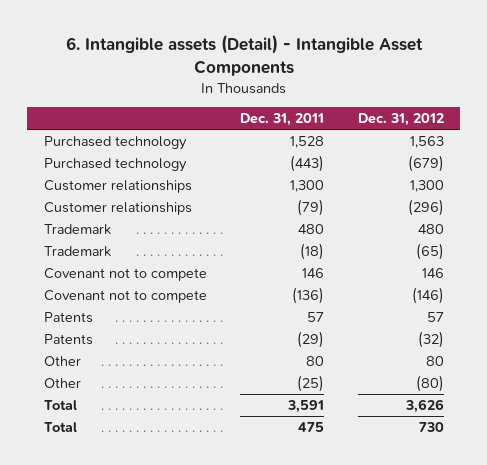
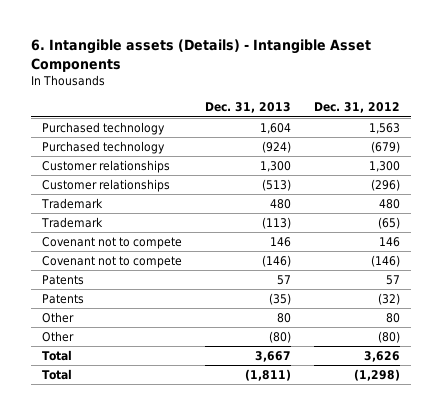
[65,33,423,76] 6. Intangible assets (Detail) - Intangible Asset Components -> [30,38,371,72] 6. Intangible assets (Details) - Intangible Asset Components
[240,113,325,127] Dec. 31, 2011 -> none
none -> [204,102,291,114] Dec. 31, 2013
[418,421,444,432] 730 -> [353,369,400,382] (1,298)

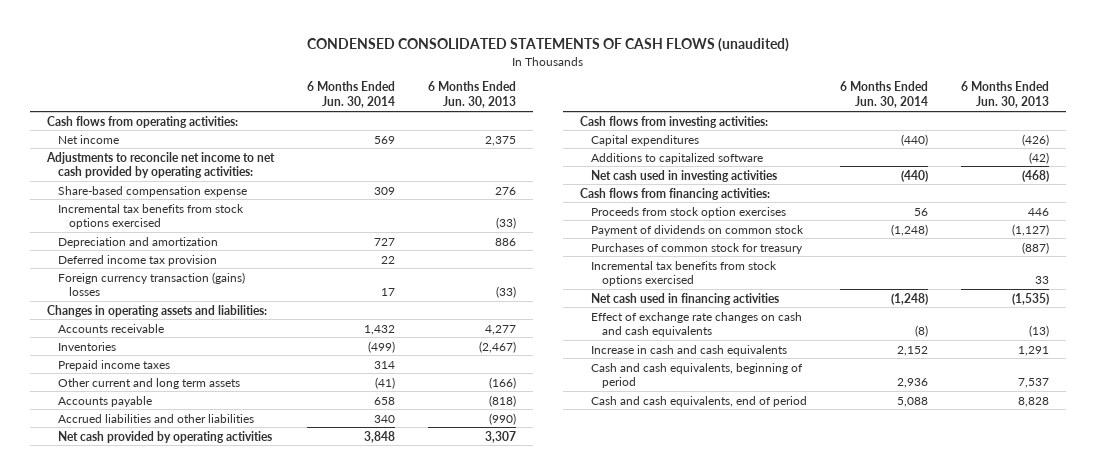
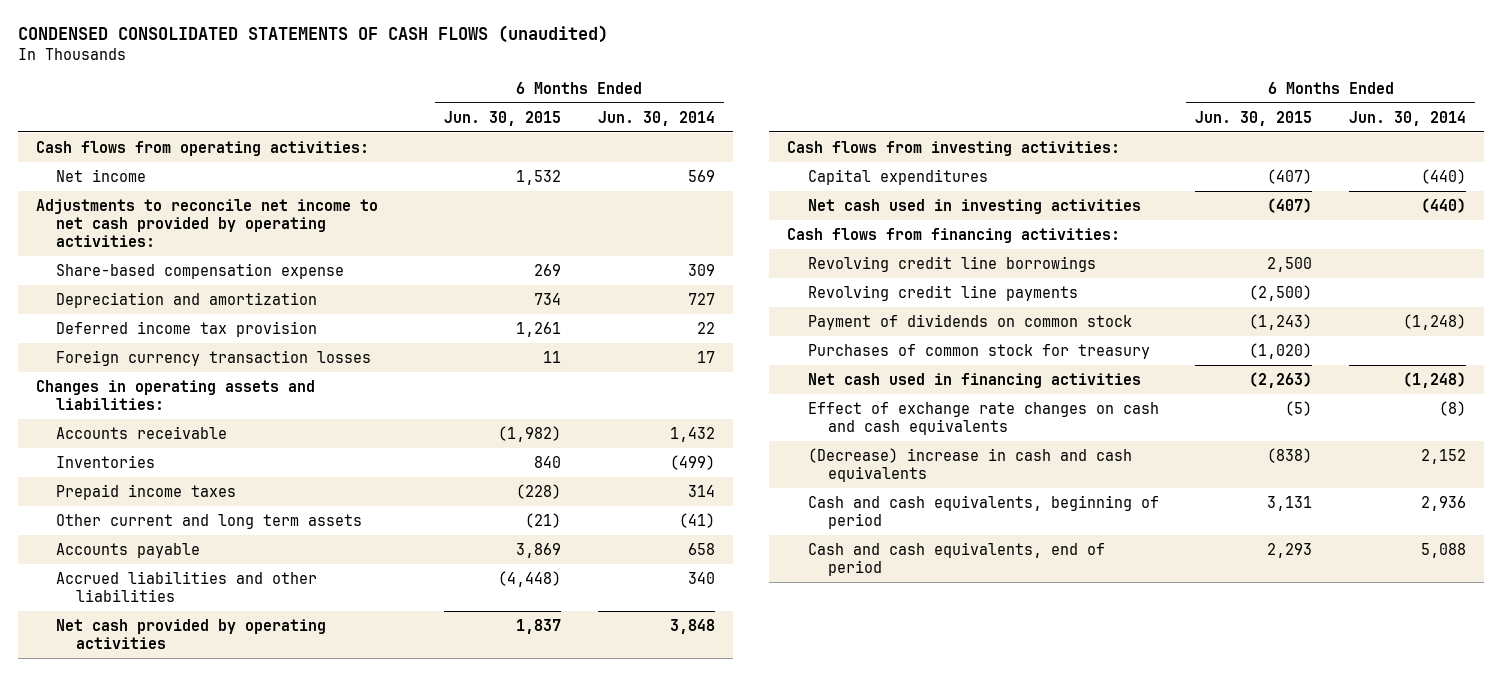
[428,81,517,109] 6 Months Ended Jun. 30, 2013 -> none
none -> [443,110,561,126] Jun. 30, 2015
[57,203,244,230] Incremental tax benefits from stock options exercised -> none
[57,271,245,297] Foreign currency transaction (gains) losses -> [56,349,372,366] Foreign currency transaction losses
[590,152,763,164] Additions to capitalized software -> none
[590,206,786,218] Proceeds from stock option exercises -> none
none -> [807,255,1096,272] Revolving credit line borrowings
none -> [807,284,1078,301] Revolving credit line payments
[590,260,777,287] Incremental tax benefits from stock options exercised -> none
[590,344,787,356] Increase in cash and cash equivalents -> [807,447,1132,482] (Decrease) increase in cash and cash equivalents

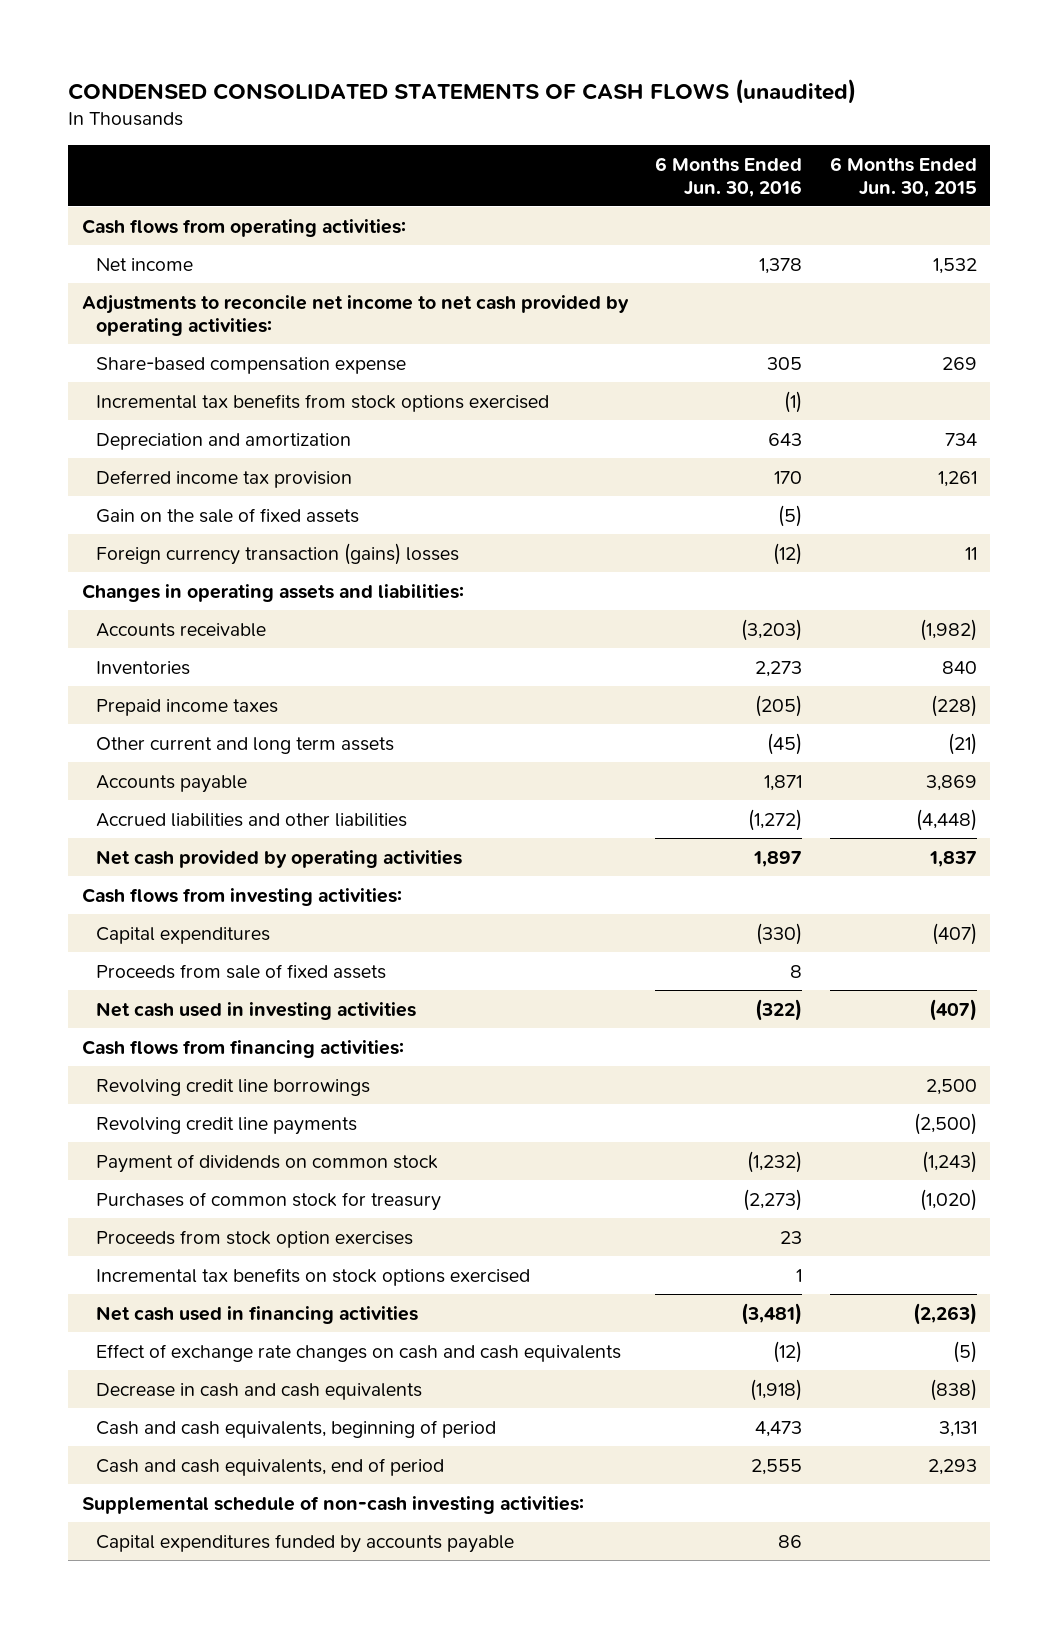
[597,110,715,126] Jun. 30, 2014 -> none
none -> [655,156,803,197] 6 Months Ended Jun. 30, 2016
none -> [95,393,549,412] Incremental tax benefits from stock options exercised
none -> [95,507,359,523] Gain on the sale of fixed assets
[56,349,372,366] Foreign currency transaction losses -> [95,542,459,565] Foreign currency transaction (gains) losses
none -> [95,963,386,979] Proceeds from sale of fixed assets
none -> [95,1229,413,1248] Proceeds from stock option exercises
none -> [95,1267,530,1286] Incremental tax benefits on stock options exercised
[807,447,1132,482] (Decrease) increase in cash and cash equivalents -> [95,1382,422,1400] Decrease in cash and cash equivalents
none -> [81,1495,584,1514] Supplemental schedule of non-cash investing activities:
none -> [95,1533,514,1553] Capital expenditures funded by accounts payable

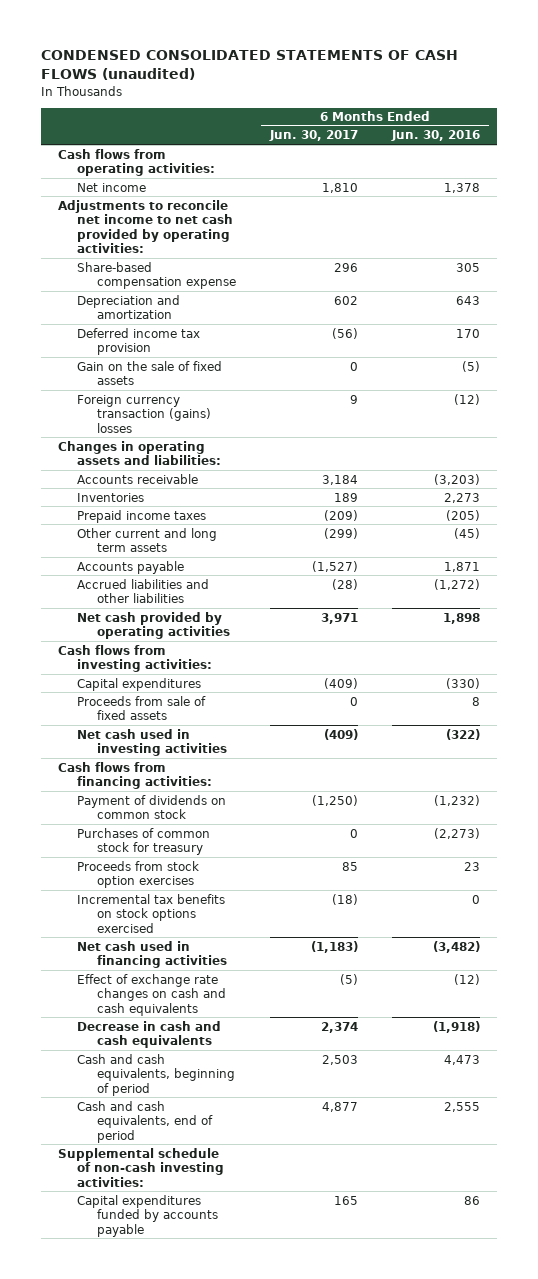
[829,156,977,197] 6 Months Ended Jun. 30, 2015 -> none
none -> [268,130,358,142] Jun. 30, 2017
[95,393,549,412] Incremental tax benefits from stock options exercised -> none
[753,850,803,867] 1,897 -> [443,612,481,624] 1,898
[95,1078,370,1096] Revolving credit line borrowings -> none
[95,1116,357,1135] Revolving credit line payments -> none
[796,1268,803,1282] 1 -> [472,894,481,904] 0
[741,1302,803,1325] (3,481) -> [433,940,481,953] (3,482)

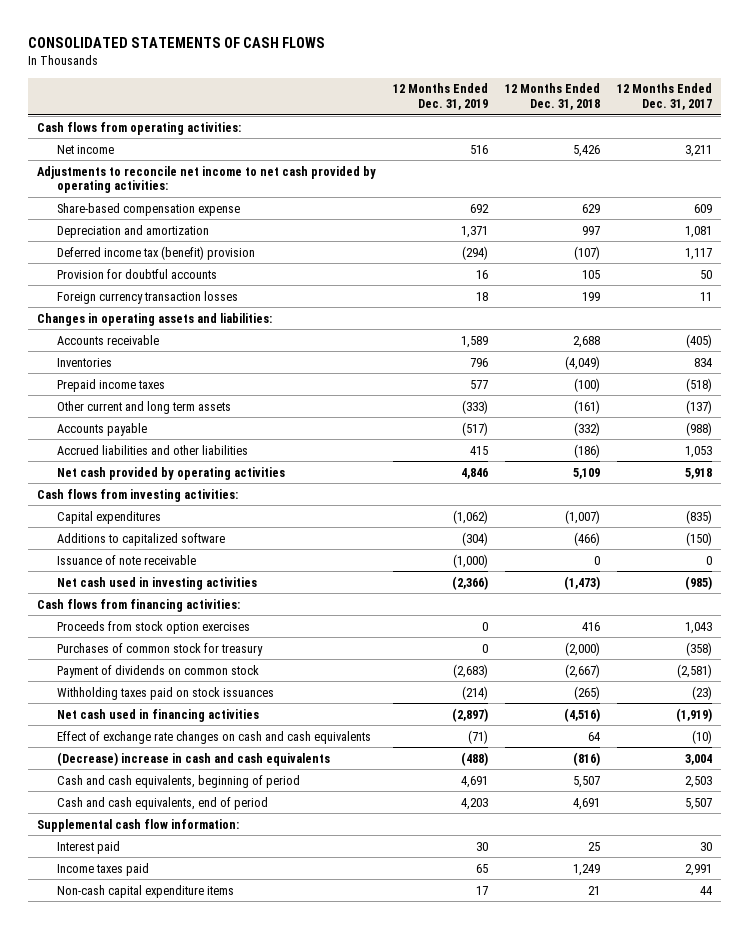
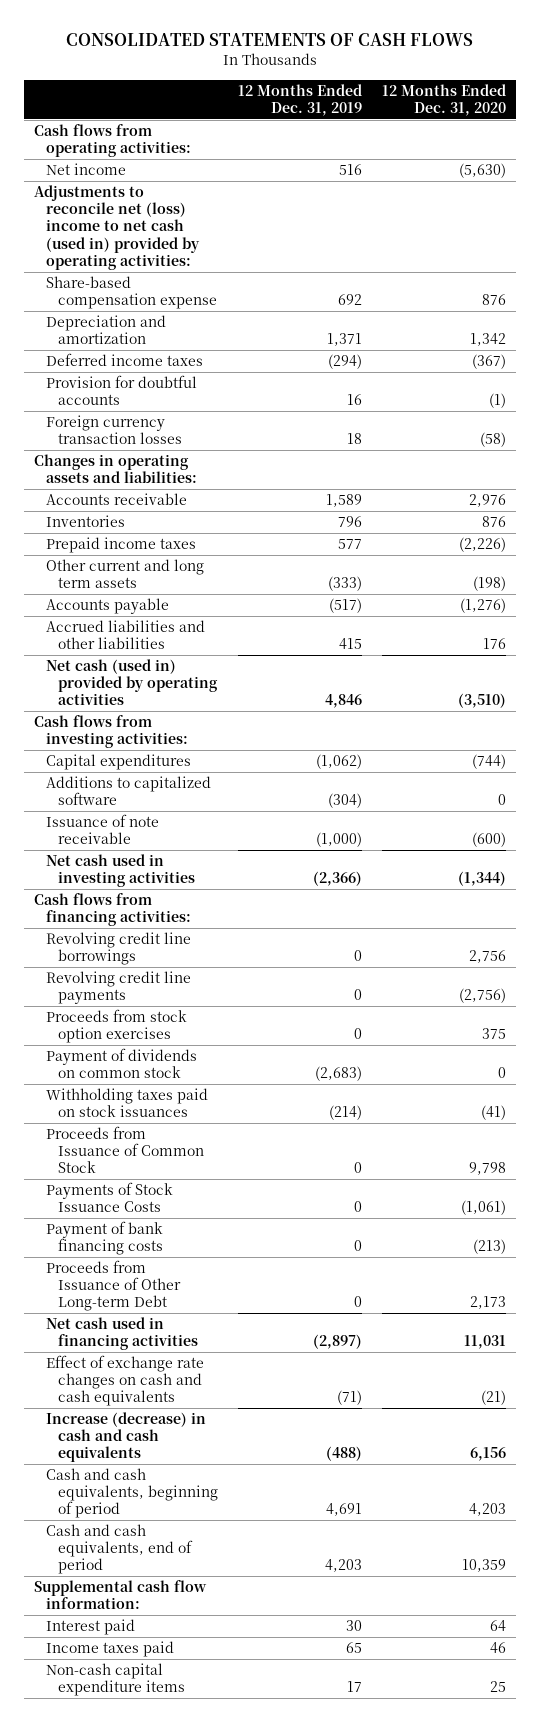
[504,83,600,110] 12 Months Ended Dec. 31, 2018 -> none
[616,83,712,110] 12 Months Ended Dec. 31, 2017 -> none
none -> [382,83,507,116] 12 Months Ended Dec. 31, 2020
[36,165,376,194] Adjustments to reconcile net income to net cash provided by operating activities: -> [34,185,201,270] Adjustments to reconcile net (loss) income to net cash (used in) provided by operating activities:
[56,245,255,260] Deferred income tax (benefit) provision -> [46,353,204,367] Deferred income taxes
[56,466,285,480] Net cash provided by operating activities -> [46,659,218,706] Net cash (used in) provided by operating activities
none -> [46,932,192,966] Revolving credit line borrowings
none -> [46,971,192,1005] Revolving credit line payments
[56,642,263,656] Purchases of common stock for treasury -> none
none -> [46,1126,204,1174] Proceeds from Issuance of Common Stock
none -> [46,1182,174,1213] Payments of Stock Issuance Costs
none -> [46,1221,164,1256] Payment of bank financing costs
none -> [46,1260,181,1312] Proceeds from Issuance of Other Long-term Debt
[56,751,330,766] (Decrease) increase in cash and cash equivalents -> [46,1412,207,1463] Increase (decrease) in cash and cash equivalents

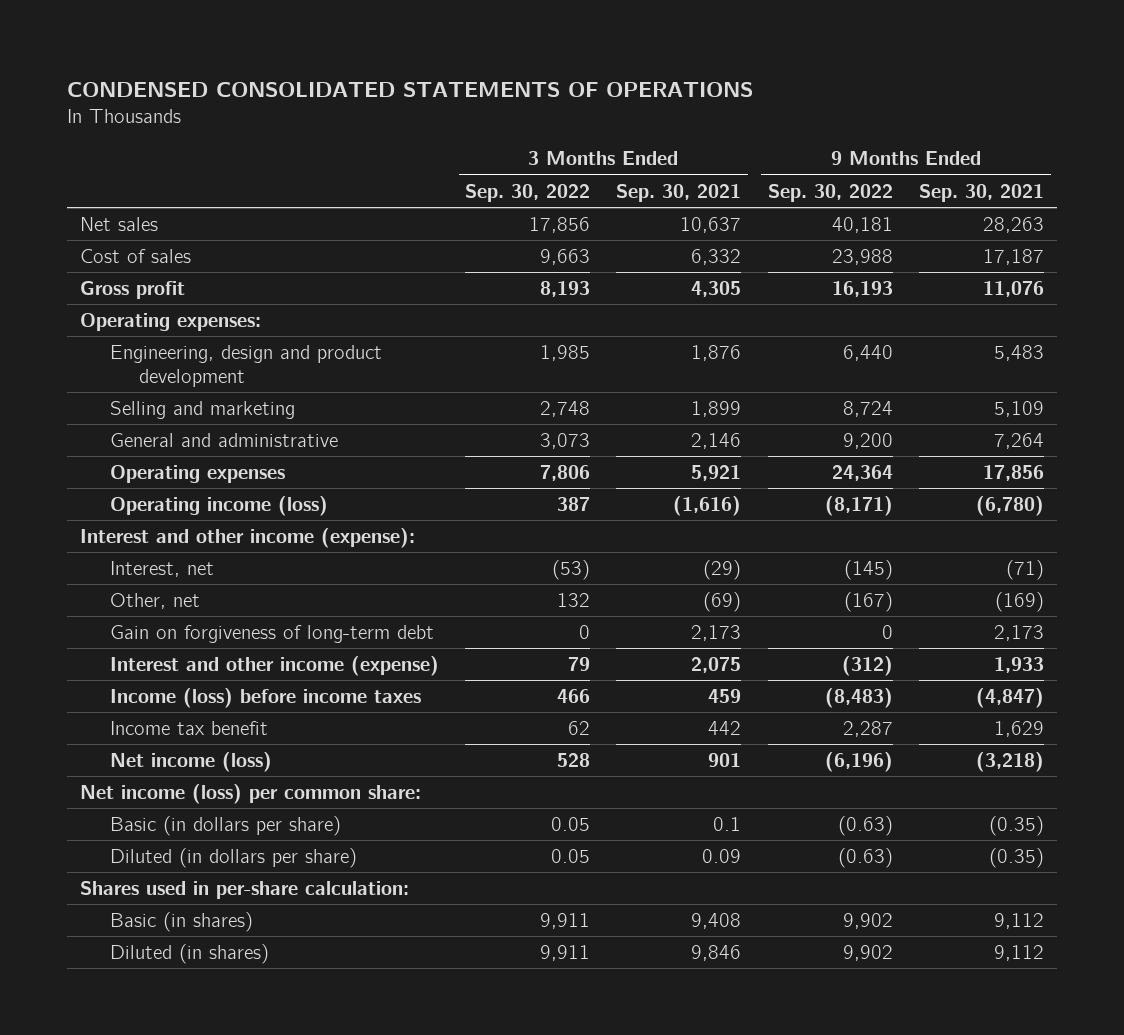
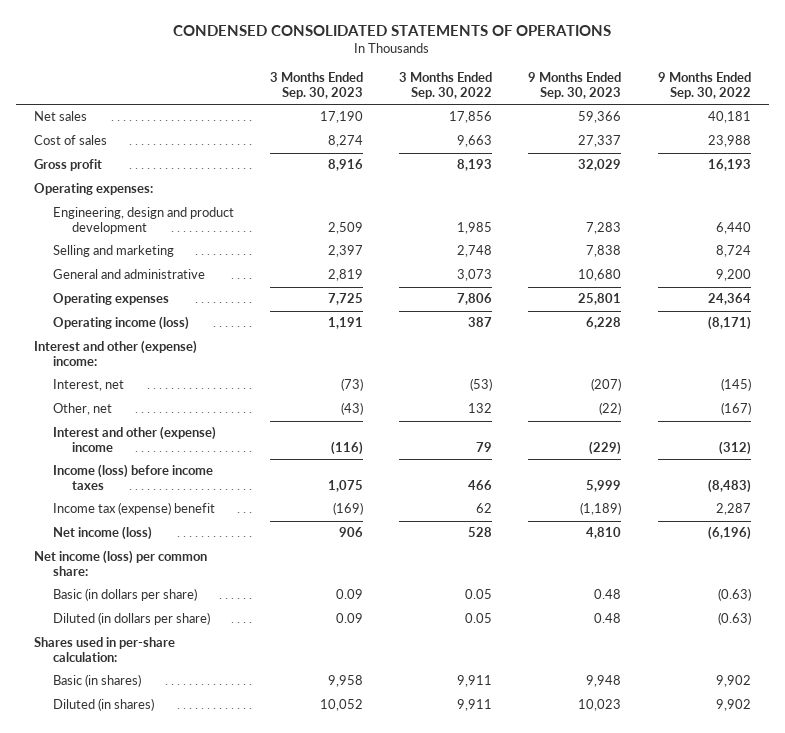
[616,183,742,202] Sep. 30, 2021 -> none
[919,183,1045,202] Sep. 30, 2021 -> none
none -> [270,72,364,100] 3 Months Ended Sep. 30, 2023
none -> [528,72,622,100] 9 Months Ended Sep. 30, 2023
[80,527,416,548] Interest and other income (expense): -> [33,340,197,367] Interest and other (expense) income:
[109,624,434,643] Gain on forgiveness of long-term debt -> none
[109,655,439,676] Interest and other income (expense) -> [52,426,216,453] Interest and other (expense) income
[109,720,268,735] Income tax benefit -> [52,502,215,516] Income tax (expense) benefit

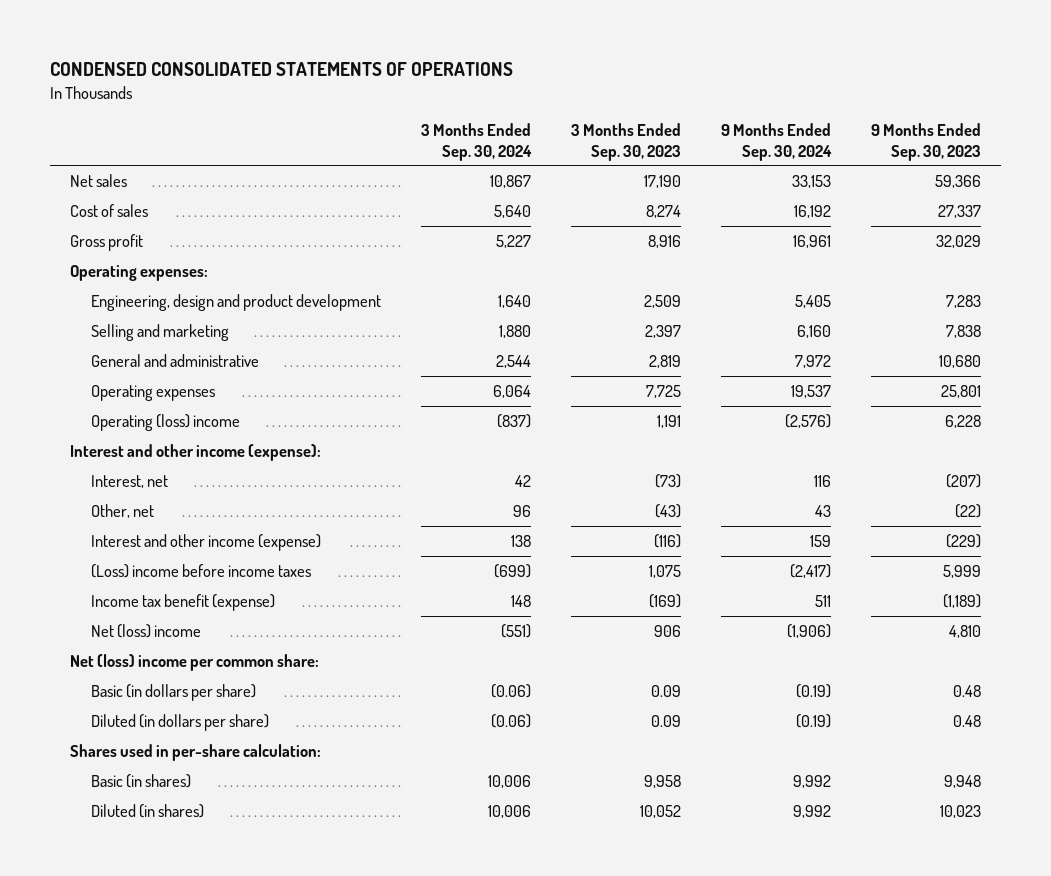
[399,72,493,100] 3 Months Ended Sep. 30, 2022 -> none
[657,72,751,100] 9 Months Ended Sep. 30, 2022 -> none
none -> [420,123,532,161] 3 Months Ended Sep. 30, 2024
none -> [720,123,832,161] 9 Months Ended Sep. 30, 2024
[52,316,189,331] Operating income (loss) -> [90,413,240,431] Operating (loss) income
[33,340,197,367] Interest and other (expense) income: -> [70,443,322,461] Interest and other income (expense):
[52,426,216,453] Interest and other (expense) income -> [90,533,321,551] Interest and other income (expense)
[52,464,213,491] Income (loss) before income taxes -> [90,563,311,578] (Loss) income before income taxes
[52,502,215,516] Income tax (expense) benefit -> [90,593,275,611] Income tax benefit (expense)
[52,526,152,541] Net income (loss) -> [90,623,201,638] Net (loss) income
[33,550,207,577] Net income (loss) per common share: -> [70,653,320,671] Net (loss) income per common share:

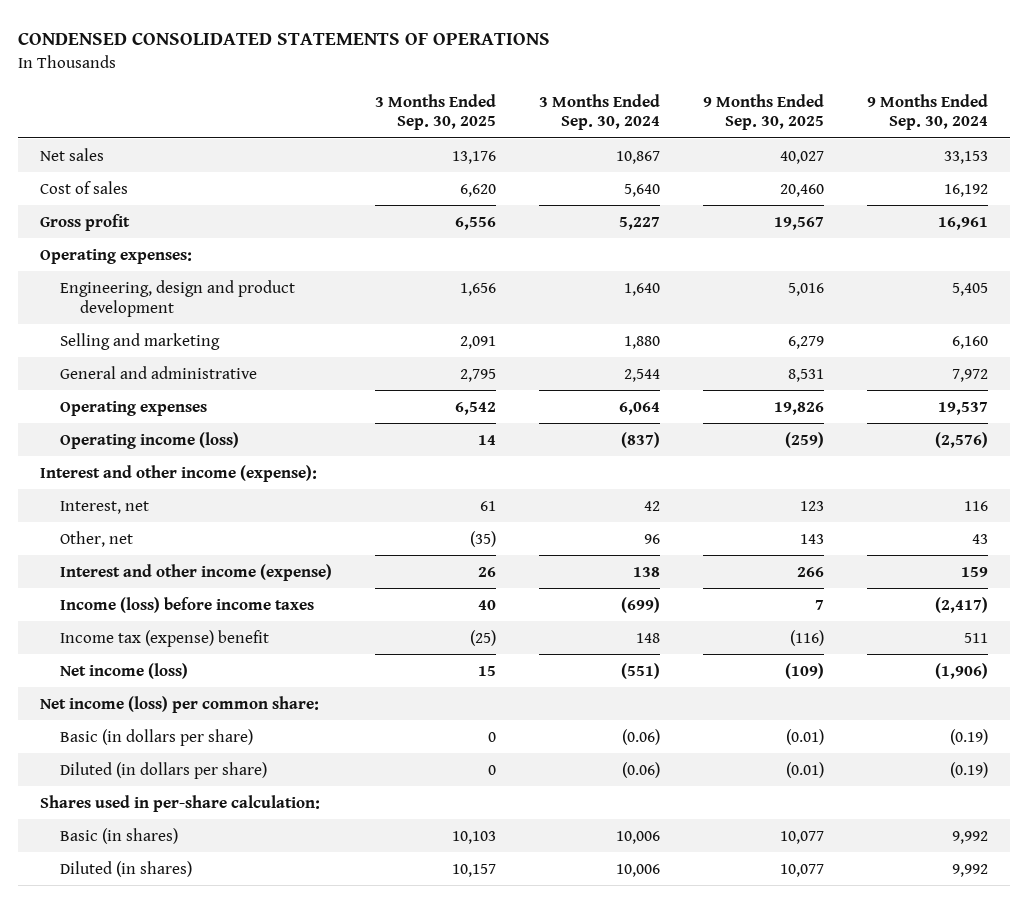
[570,123,681,161] 3 Months Ended Sep. 30, 2023 -> none
[870,123,981,161] 9 Months Ended Sep. 30, 2023 -> none
none -> [375,93,497,131] 3 Months Ended Sep. 30, 2025
none -> [703,93,825,131] 9 Months Ended Sep. 30, 2025
[90,413,240,431] Operating (loss) income -> [60,431,240,449] Operating income (loss)
[90,563,311,578] (Loss) income before income taxes -> [60,596,315,613] Income (loss) before income taxes
[90,593,275,611] Income tax benefit (expense) -> [60,629,270,647] Income tax (expense) benefit
[90,623,201,638] Net (loss) income -> [60,662,189,679] Net income (loss)
[70,653,320,671] Net (loss) income per common share: -> [39,695,319,713] Net income (loss) per common share:

